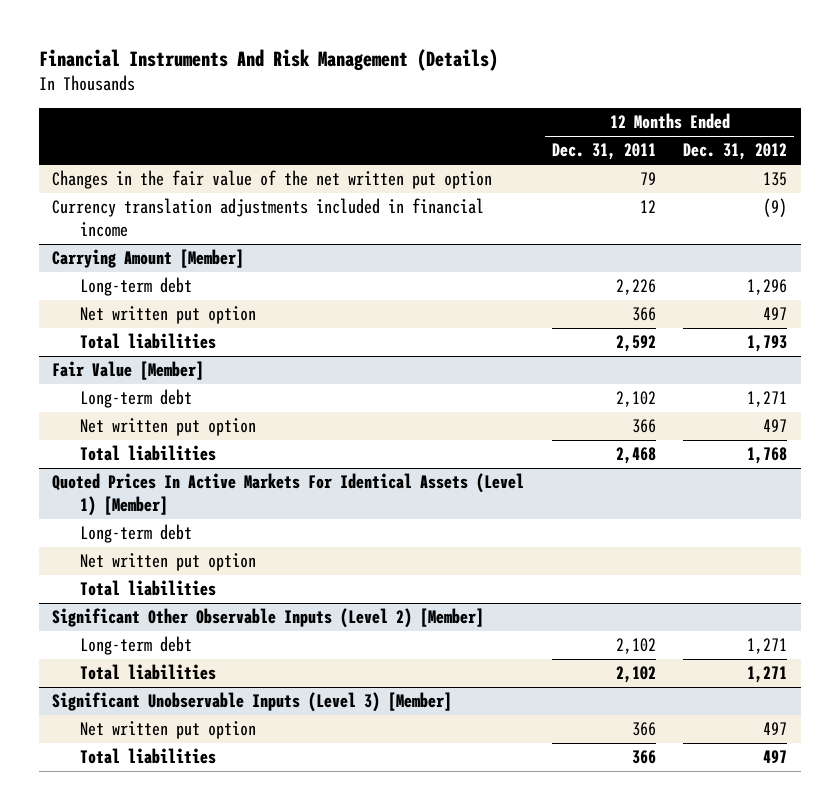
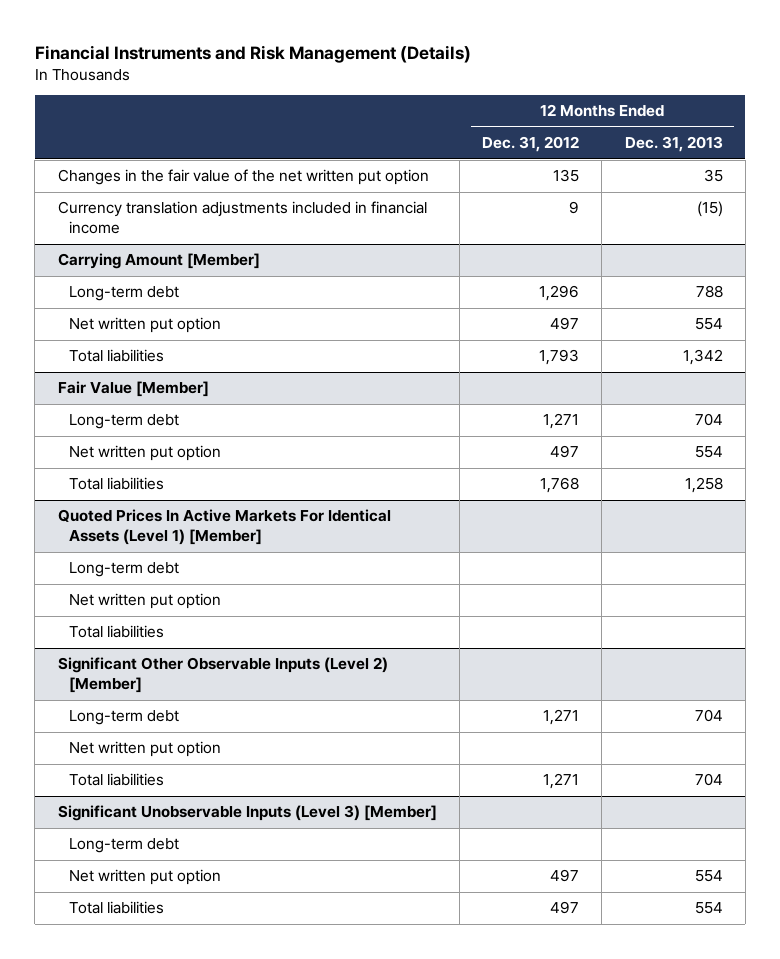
[38,49,498,72] Financial Instruments And Risk Management (Details) -> [34,44,471,63] Financial Instruments and Risk Management (Details)
[551,143,656,161] Dec. 31, 2011 -> none
none -> [624,136,723,153] Dec. 31, 2013
[763,198,788,218] (9) -> [569,201,580,215] 9
none -> [68,741,221,758] Net written put option
none -> [68,838,179,854] Long-term debt

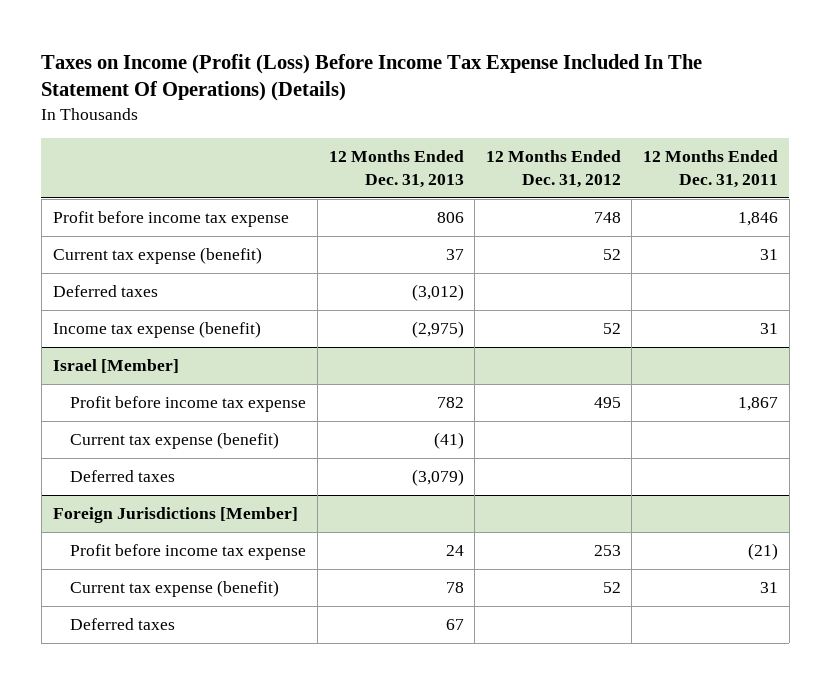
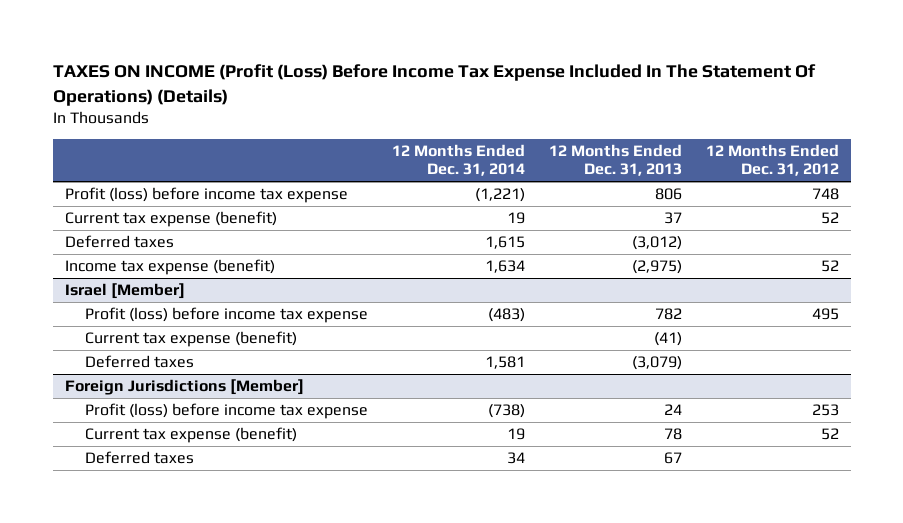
[41,53,703,102] Taxes on Income (Profit (Loss) Before Income Tax Expense Included In The Statement Of Operations) (Details) -> [52,64,816,107] TAXES ON INCOME (Profit (Loss) Before Income Tax Expense Included In The Statement Of Operations) (Details)
[643,150,779,189] 12 Months Ended Dec. 31, 2011 -> none
none -> [391,144,525,177] 12 Months Ended Dec. 31, 2014
[52,211,289,228] Profit before income tax expense -> [64,187,348,204] Profit (loss) before income tax expense
[70,396,307,413] Profit before income tax expense -> [84,307,368,324] Profit (loss) before income tax expense
[70,544,307,561] Profit before income tax expense -> [84,403,368,420] Profit (loss) before income tax expense

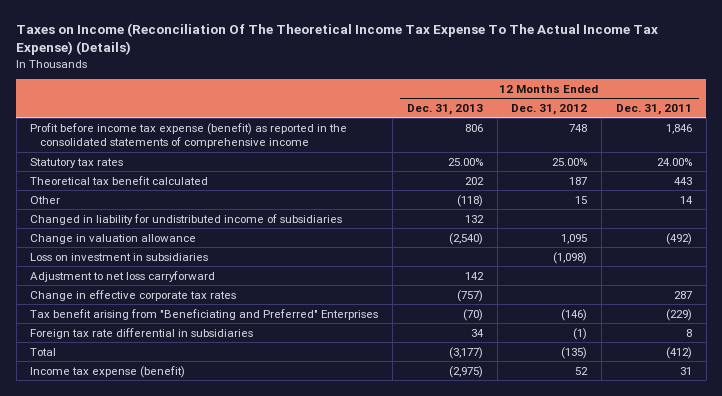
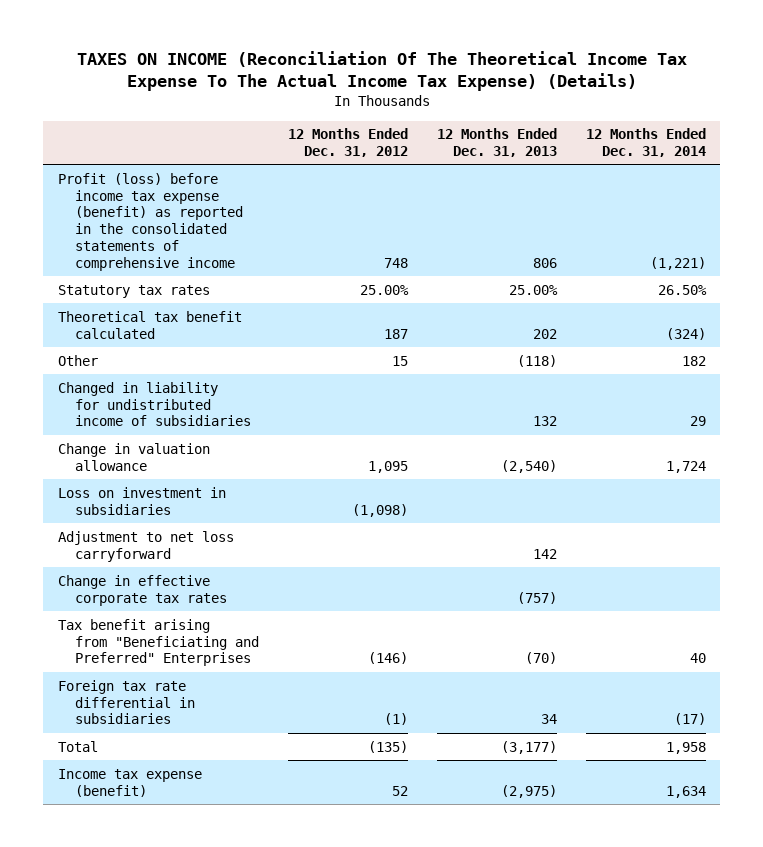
[16,23,659,56] Taxes on Income (Reconciliation Of The Theoretical Income Tax Expense To The Actual Income Tax Expense) (Details) -> [76,51,687,92] TAXES ON INCOME (Reconciliation Of The Theoretical Income Tax Expense To The Actual Income Tax Expense) (Details)
[615,103,692,115] Dec. 31, 2011 -> none
none -> [585,128,706,158] 12 Months Ended Dec. 31, 2014
[30,122,348,149] Profit before income tax expense (benefit) as reported in the consolidated statements of comprehensive income -> [57,172,244,272] Profit (loss) before income tax expense (benefit) as reported in the consolidated statements of comprehensive income

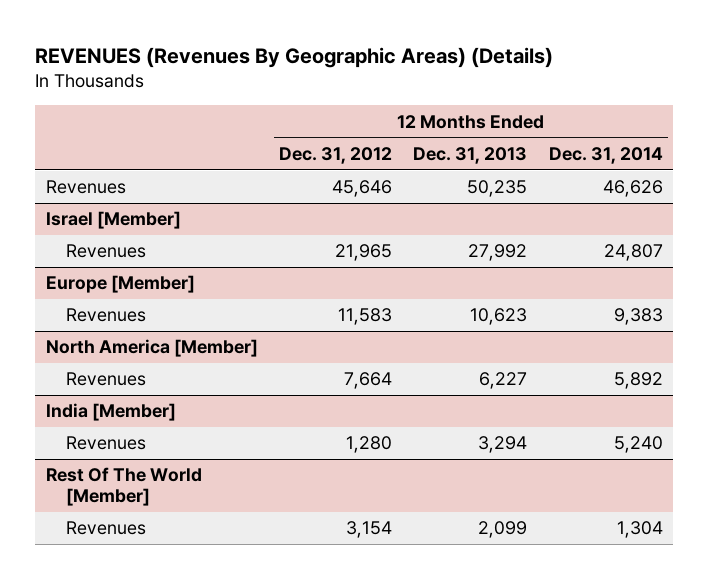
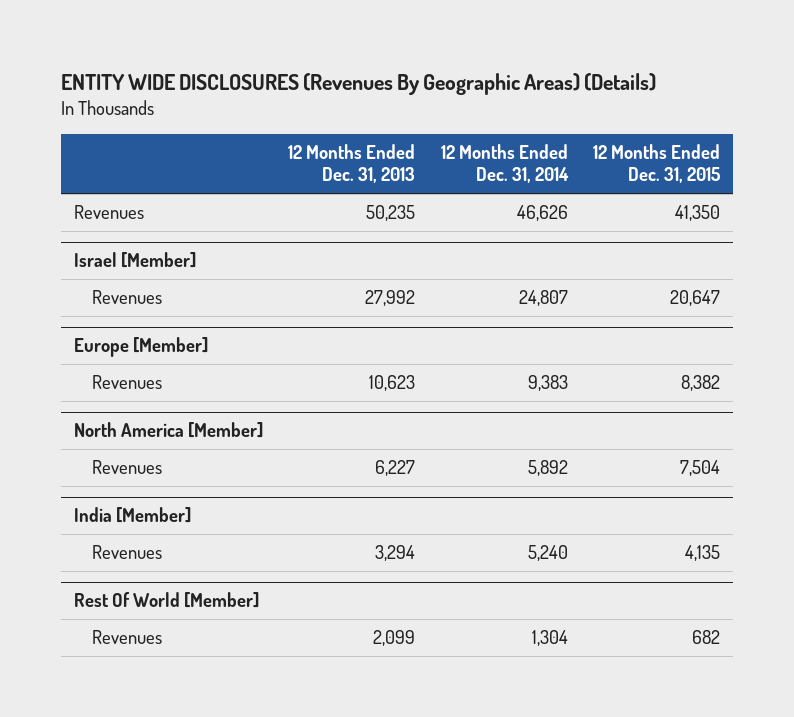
[35,46,554,68] REVENUES (Revenues By Geographic Areas) (Details) -> [61,72,657,95] ENTITY WIDE DISCLOSURES (Revenues By Geographic Areas) (Details)
[278,146,392,164] Dec. 31, 2012 -> none
none -> [593,144,721,184] 12 Months Ended Dec. 31, 2015
[45,467,202,507] Rest Of The World [Member] -> [73,592,259,609] Rest Of World [Member]

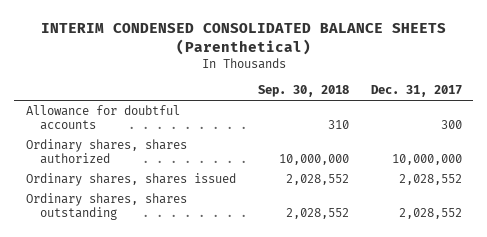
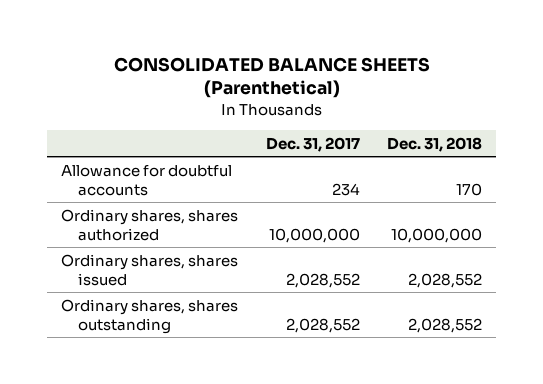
[40,23,446,55] INTERIM CONDENSED CONSOLIDATED BALANCE SHEETS (Parenthetical) -> [113,56,430,99] CONSOLIDATED BALANCE SHEETS (Parenthetical)
[257,85,349,98] Sep. 30, 2018 -> none
none -> [387,136,483,152] Dec. 31, 2018
[440,120,462,130] 300 -> [331,182,360,196] 234

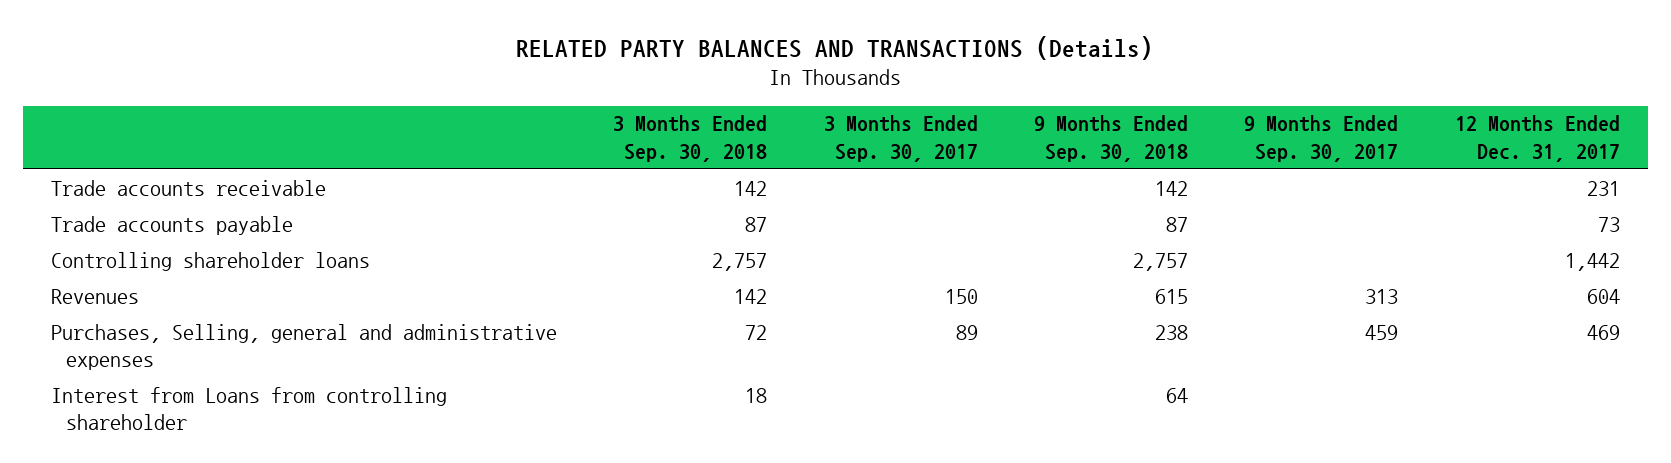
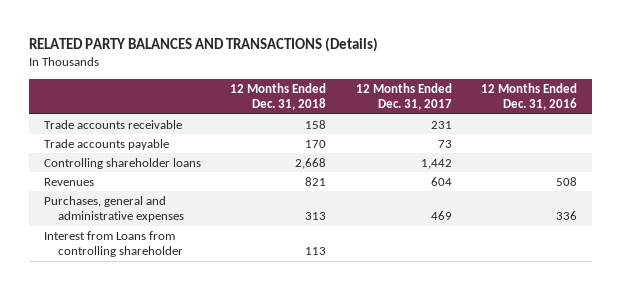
[613,115,768,162] 3 Months Ended Sep. 30, 2018 -> none
[823,115,978,162] 3 Months Ended Sep. 30, 2017 -> none
[1033,115,1188,162] 9 Months Ended Sep. 30, 2018 -> none
[1244,115,1399,162] 9 Months Ended Sep. 30, 2017 -> none
none -> [230,83,327,111] 12 Months Ended Dec. 31, 2018
none -> [481,83,578,111] 12 Months Ended Dec. 31, 2016
[50,323,557,371] Purchases, Selling, general and administrative expenses -> [43,195,184,222] Purchases, general and administrative expenses

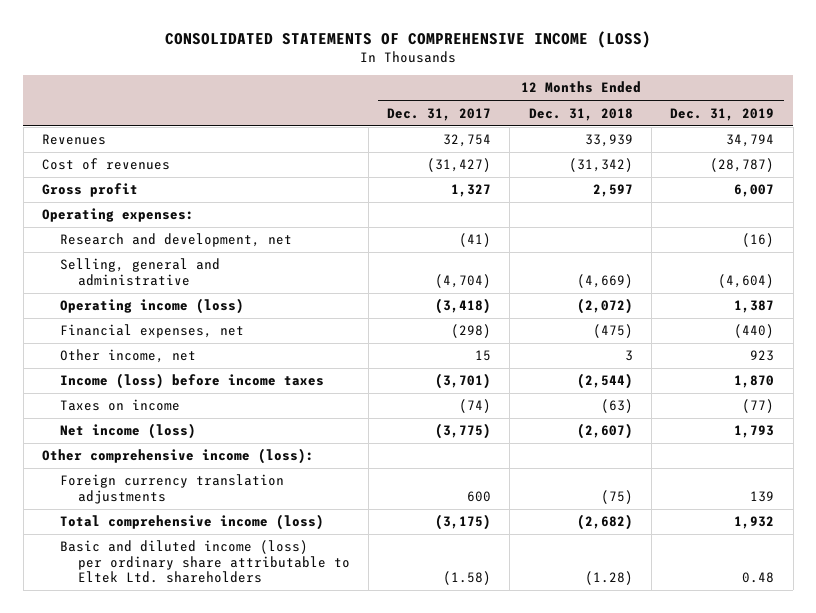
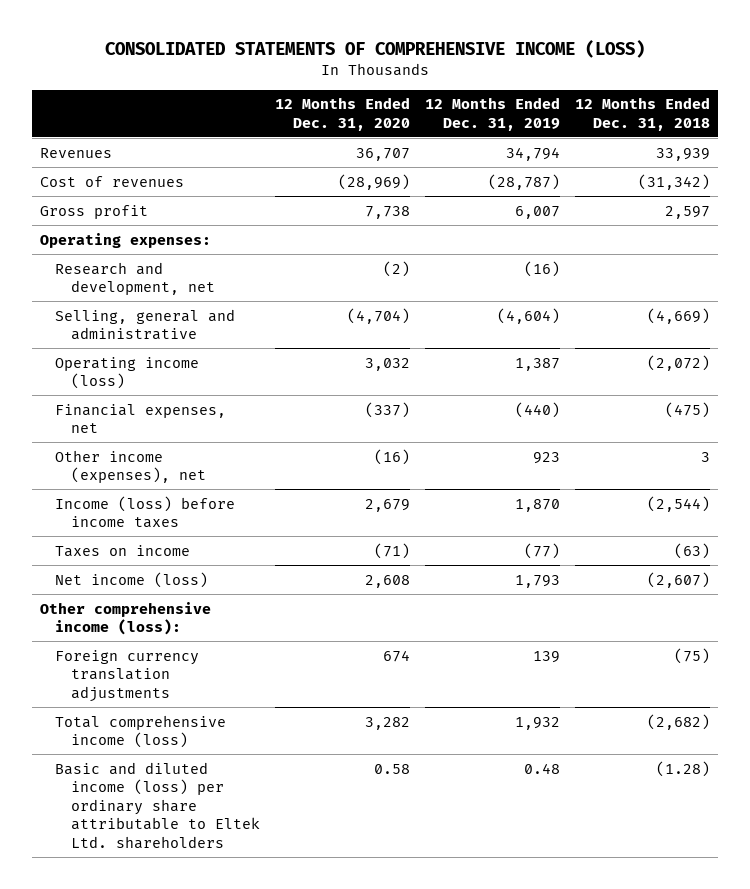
[387,107,492,121] Dec. 31, 2017 -> none
none -> [274,97,410,131] 12 Months Ended Dec. 31, 2020
[59,349,196,364] Other income, net -> [55,449,206,484] Other income (expenses), net

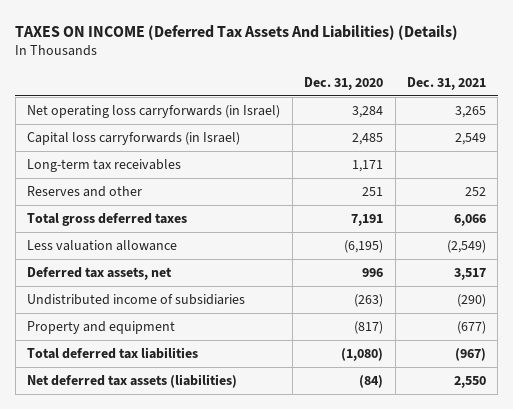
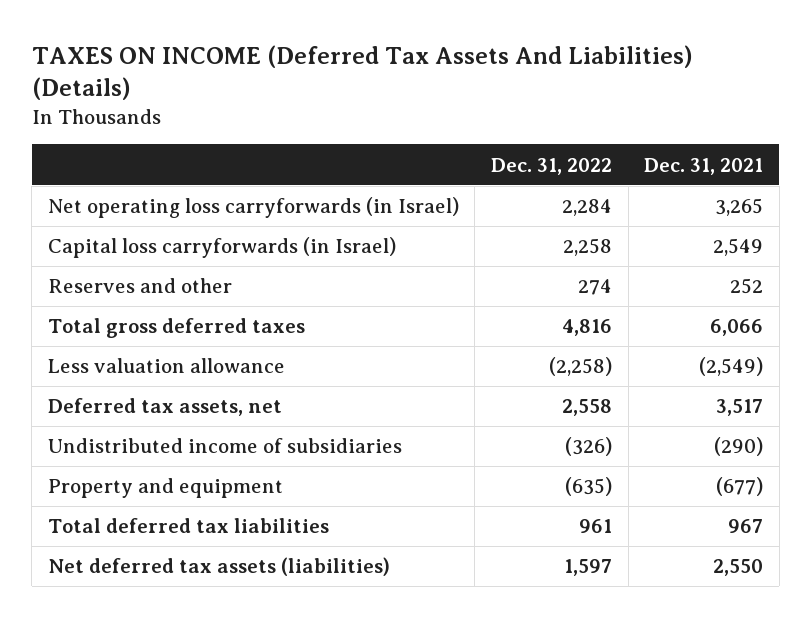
[304,77,384,91] Dec. 31, 2020 -> none
none -> [491,157,613,175] Dec. 31, 2022
[27,158,182,172] Long-term tax receivables -> none
[455,347,487,361] (967) -> [728,519,764,534] 967

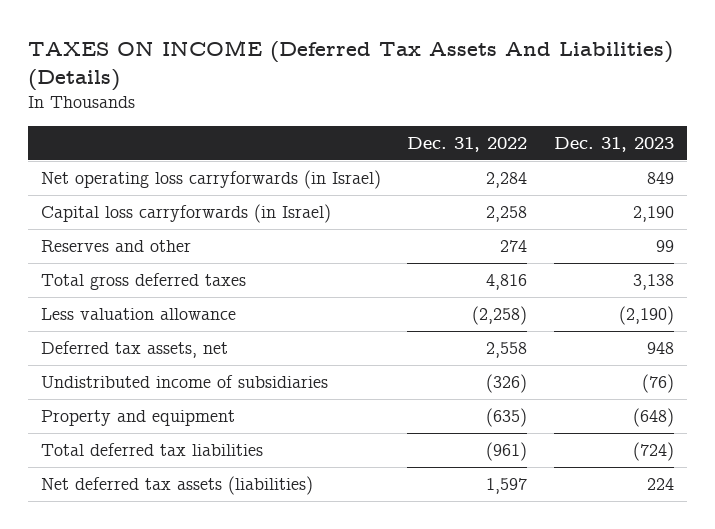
[644,157,764,175] Dec. 31, 2021 -> none
none -> [553,137,674,153] Dec. 31, 2023
[579,519,613,534] 961 -> [486,442,528,462] (961)

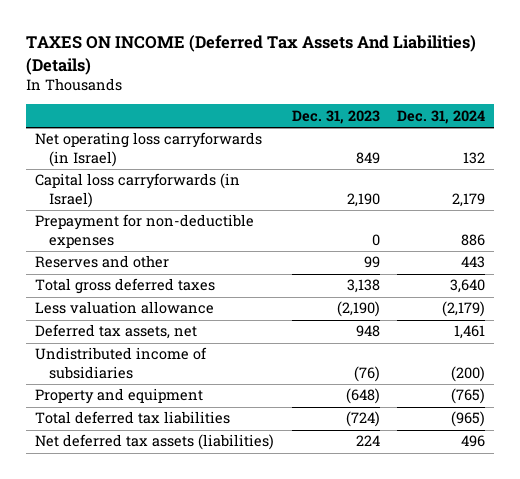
[407,137,528,153] Dec. 31, 2022 -> none
none -> [397,109,486,124] Dec. 31, 2024
none -> [34,214,254,249] Prepayment for non-deductible expenses

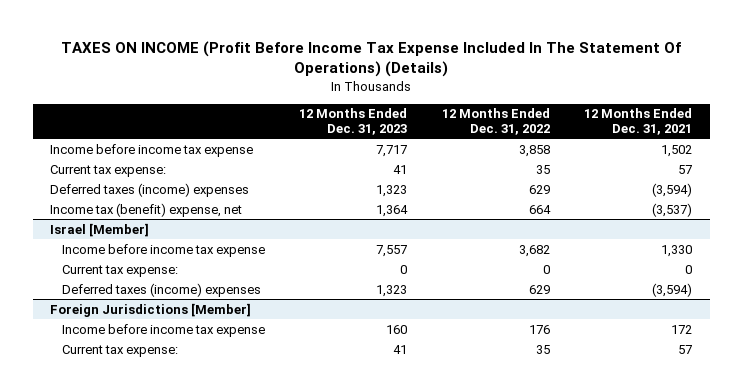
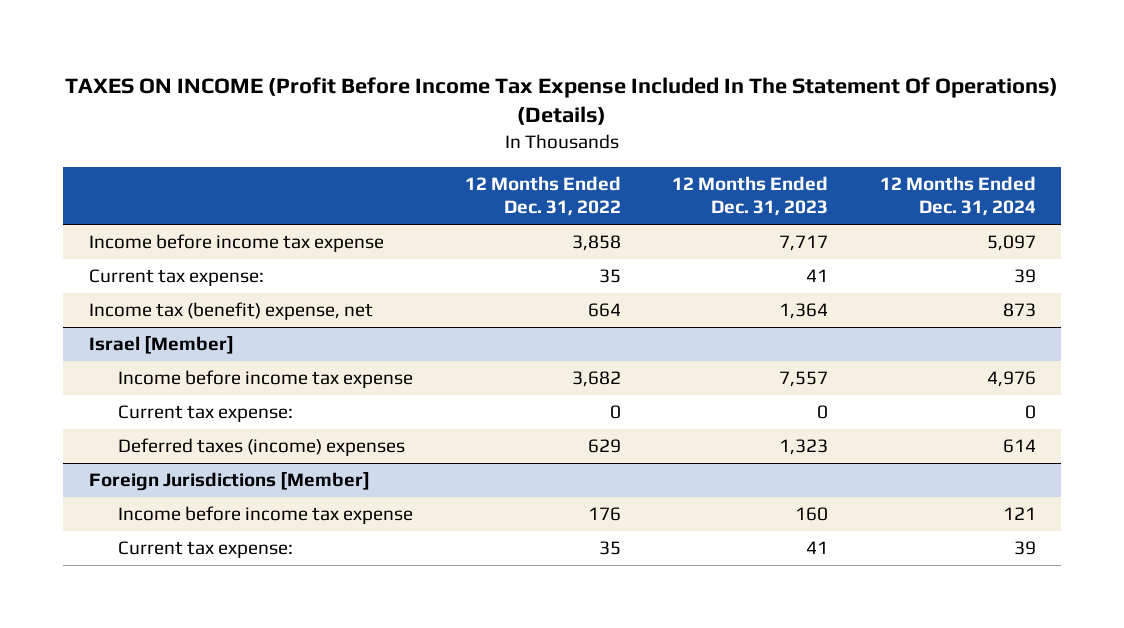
[584,108,693,136] 12 Months Ended Dec. 31, 2021 -> none
none -> [879,175,1036,217] 12 Months Ended Dec. 31, 2024
[50,182,250,197] Deferred taxes (income) expenses -> none

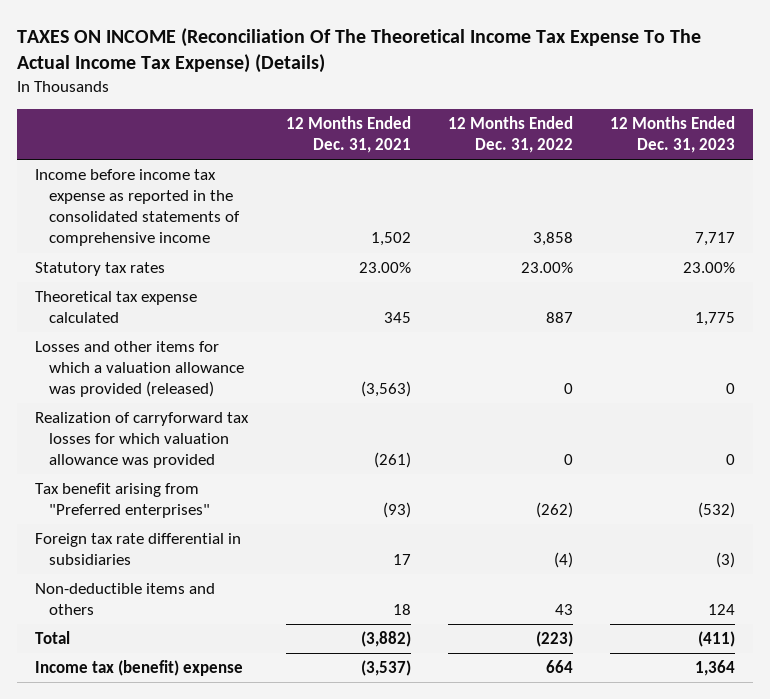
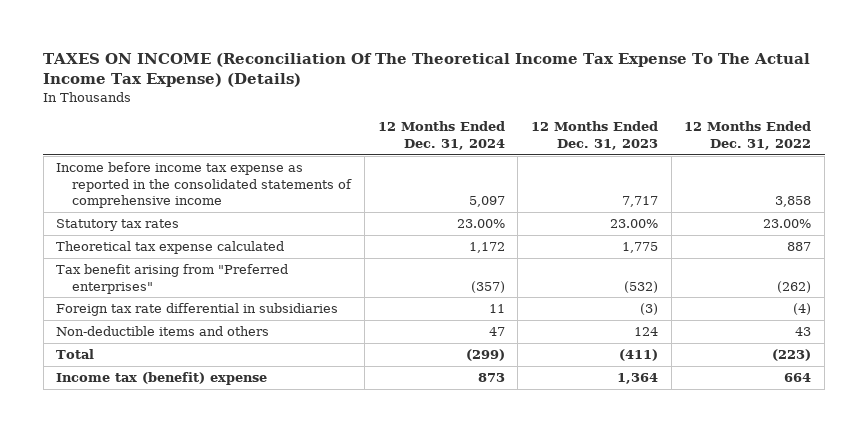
[285,116,411,154] 12 Months Ended Dec. 31, 2021 -> none
none -> [377,121,505,151] 12 Months Ended Dec. 31, 2024
[35,341,245,398] Losses and other items for which a valuation allowance was provided (released) -> none
[35,412,250,469] Realization of carryforward tax losses for which valuation allowance was provided -> none

